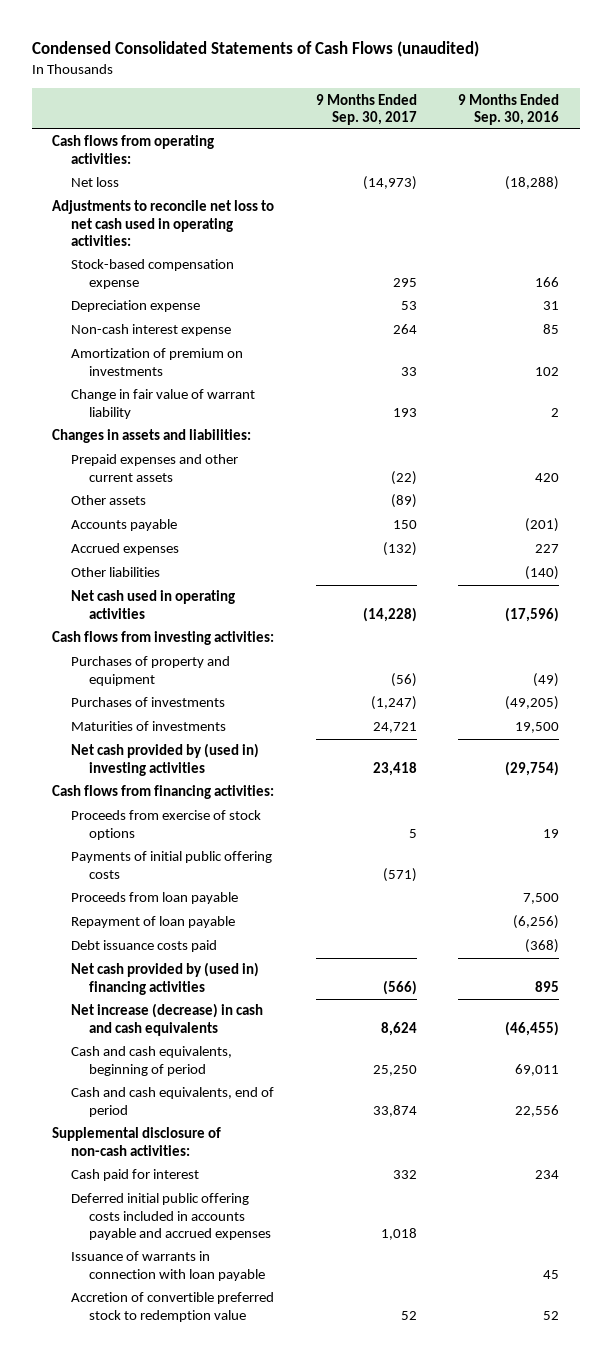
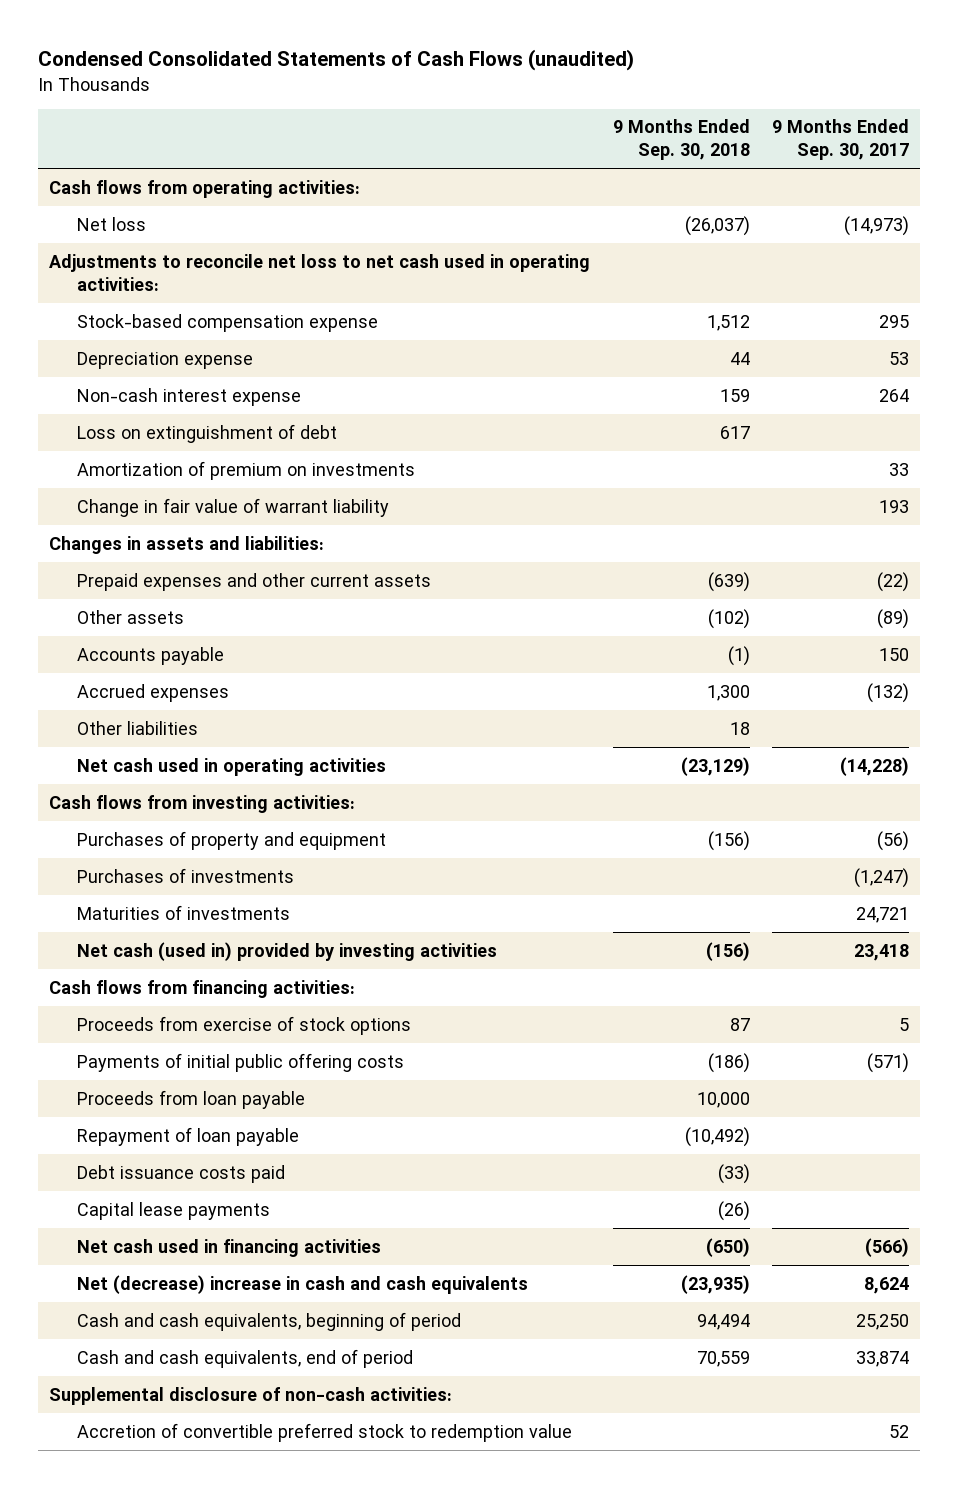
[458,93,560,125] 9 Months Ended Sep. 30, 2016 -> none
none -> [612,119,750,161] 9 Months Ended Sep. 30, 2018
none -> [76,423,337,443] Loss on extinguishment of debt
[70,743,259,776] Net cash provided by (used in) investing activities -> [76,941,497,961] Net cash (used in) provided by investing activities
none -> [76,1201,270,1220] Capital lease payments
[70,962,259,995] Net cash provided by (used in) financing activities -> [76,1238,381,1257] Net cash used in financing activities
[70,1003,263,1036] Net increase (decrease) in cash and cash equivalents -> [76,1274,528,1294] Net (decrease) increase in cash and cash equivalents
[70,1169,199,1182] Cash paid for interest -> none
[70,1193,271,1240] Deferred initial public offering costs included in accounts payable and accrued expenses -> none
[70,1251,265,1281] Issuance of warrants in connection with loan payable -> none

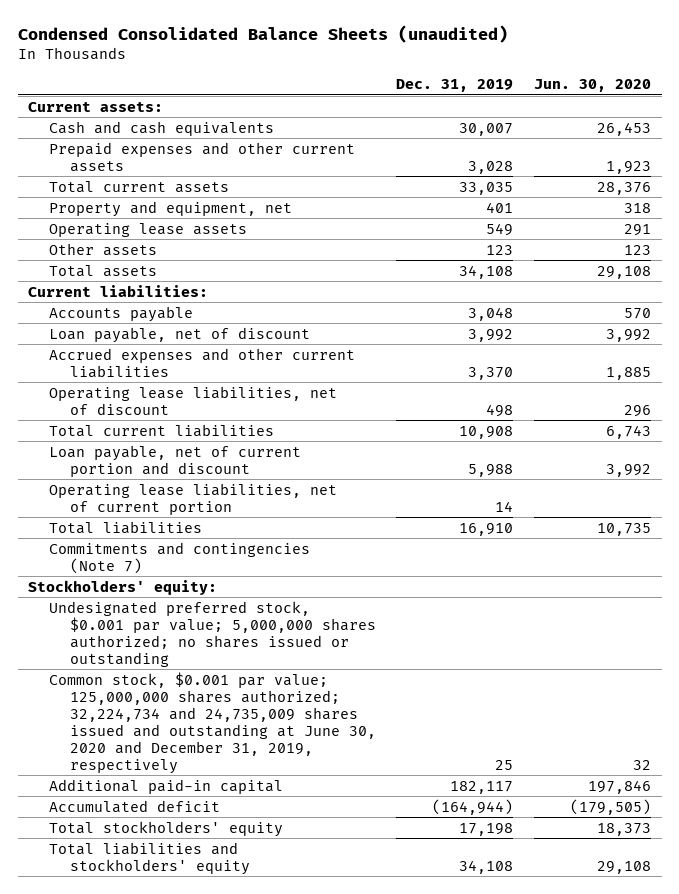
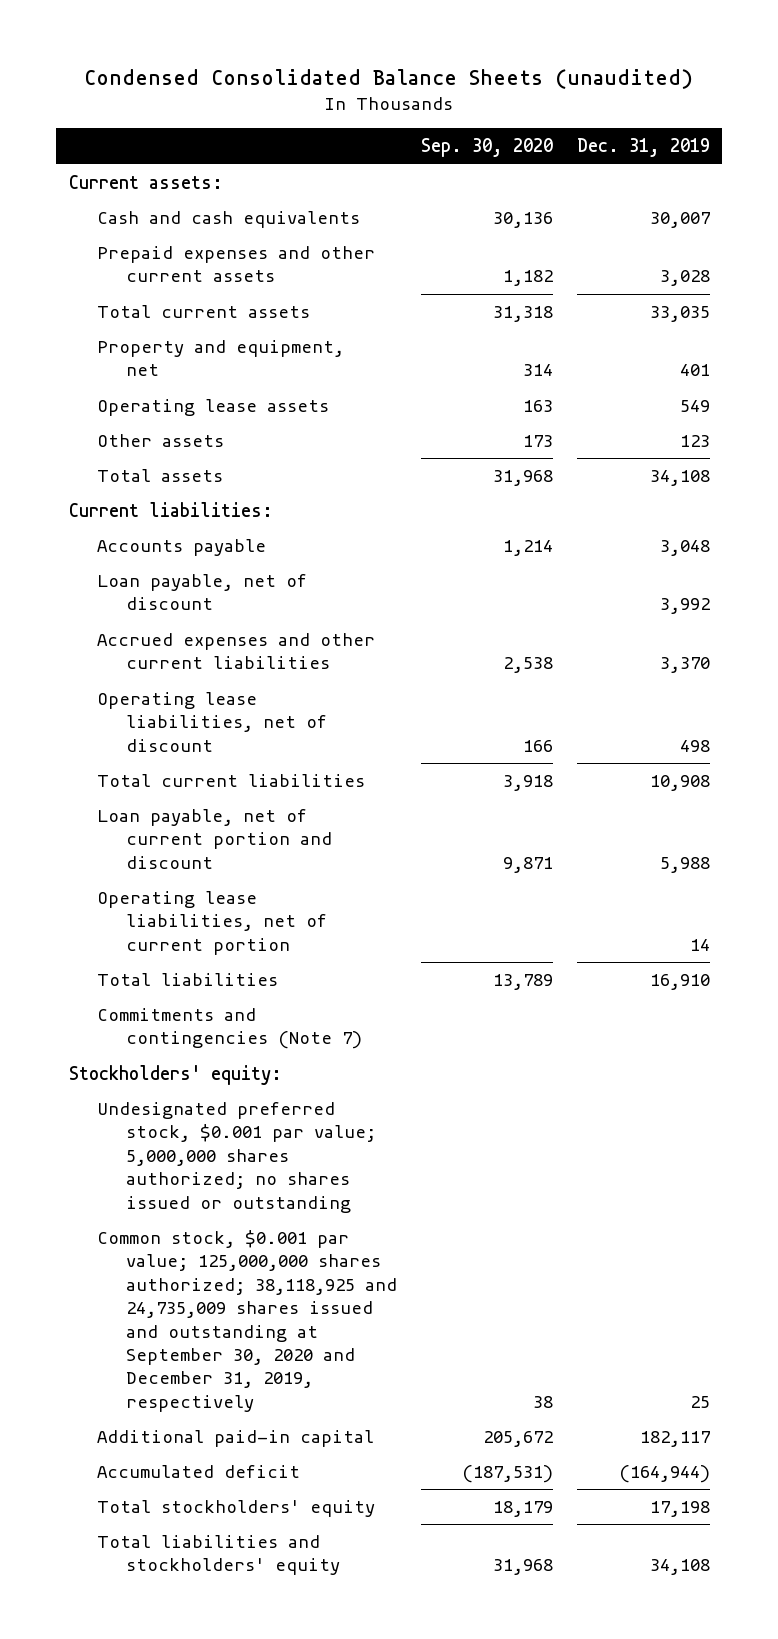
[534,79,652,93] Jun. 30, 2020 -> none
none -> [420,138,553,158] Sep. 30, 2020
[48,671,376,774] Common stock, $0.001 par value; 125,000,000 shares authorized; 32,224,734 and 24,735,009 shares issued and outstanding at June 30, 2020 and December 31, 2019, respectively -> [97,1229,397,1412] Common stock, $0.001 par value; 125,000,000 shares authorized; 38,118,925 and 24,735,009 shares issued and outstanding at September 30, 2020 and December 31, 2019, respectively

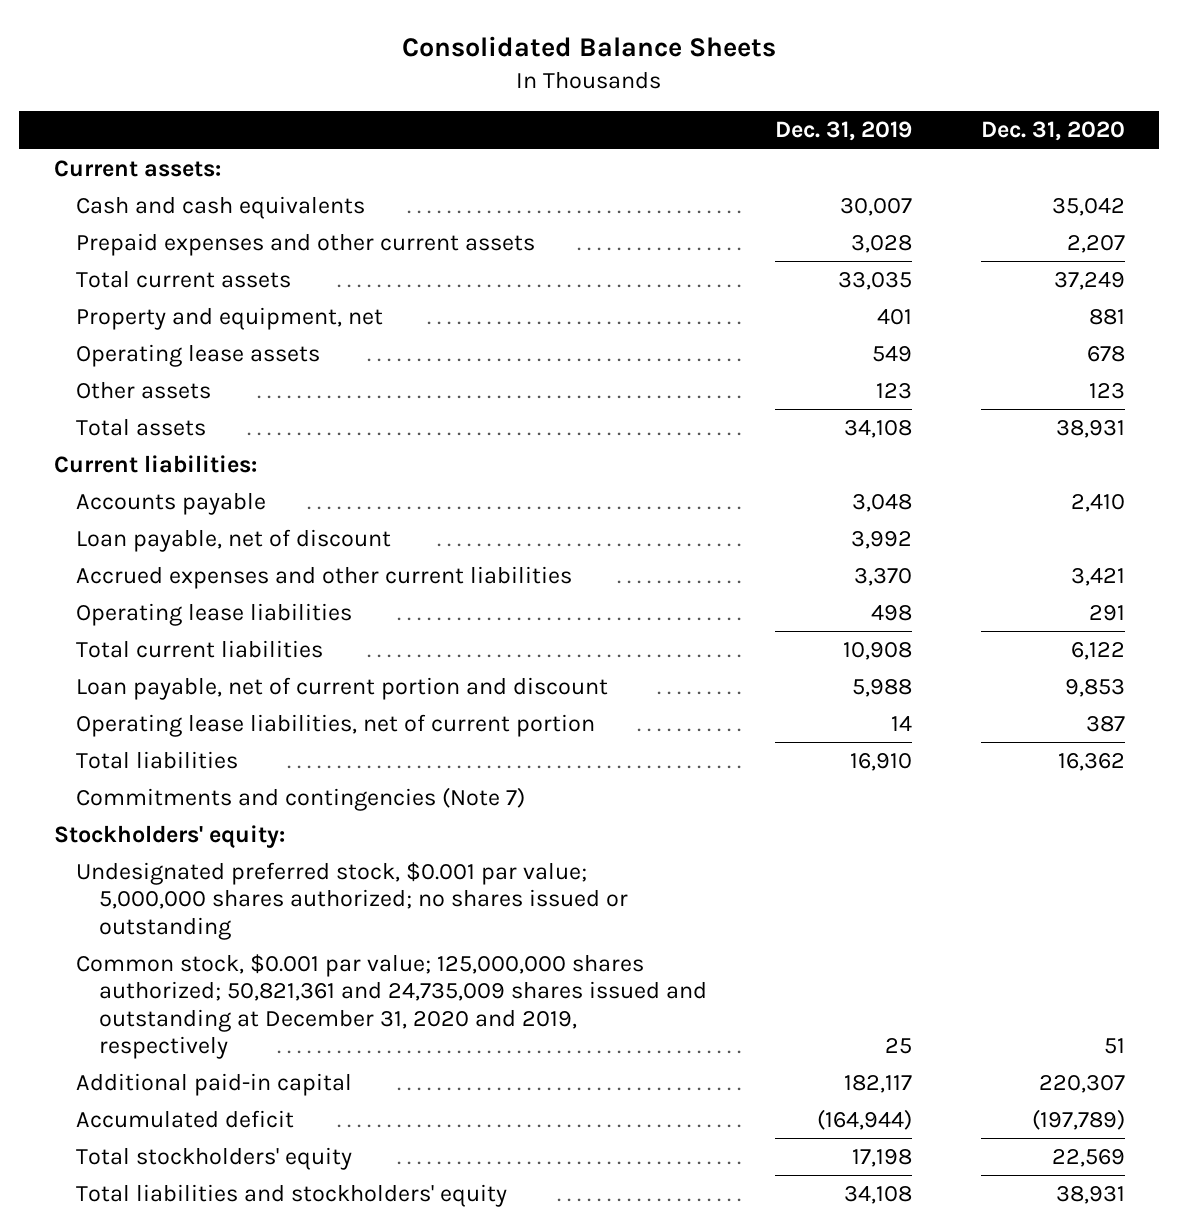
[84,69,694,90] Condensed Consolidated Balance Sheets (unaudited) -> [402,36,777,58] Consolidated Balance Sheets
[420,138,553,158] Sep. 30, 2020 -> none
none -> [980,121,1125,142] Dec. 31, 2020
[97,691,327,752] Operating lease liabilities, net of discount -> [76,602,353,626] Operating lease liabilities
[97,1229,397,1412] Common stock, $0.001 par value; 125,000,000 shares authorized; 38,118,925 and 24,735,009 shares issued and outstanding at September 30, 2020 and December 31, 2019, respectively -> [76,953,707,1060] Common stock, $0.001 par value; 125,000,000 shares authorized; 50,821,361 and 24,735,009 shares issued and outstanding at December 31, 2020 and 2019, respectively

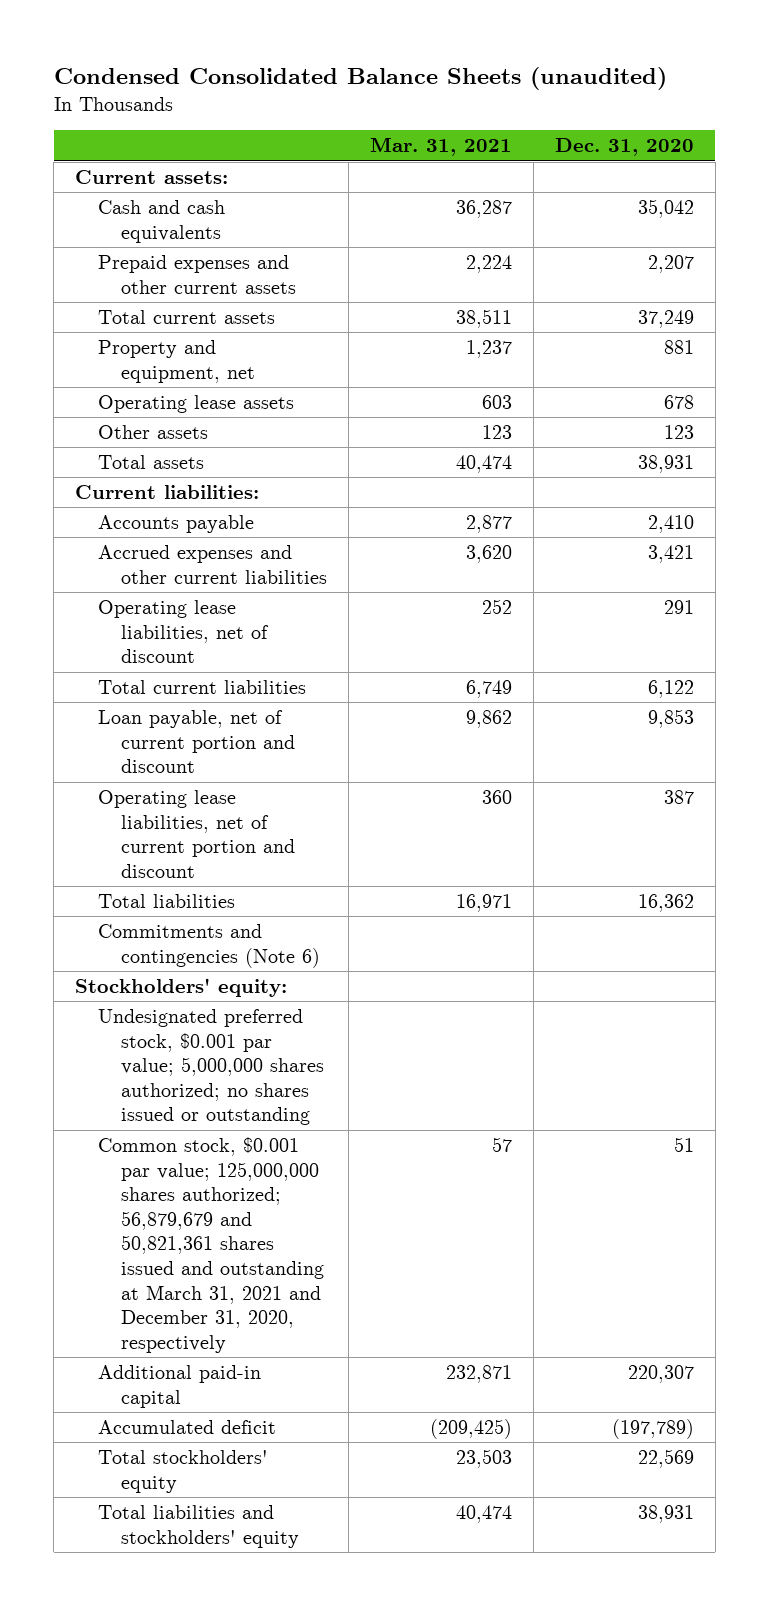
[402,36,777,58] Consolidated Balance Sheets -> [53,67,667,91] Condensed Consolidated Balance Sheets (unaudited)
[775,121,913,142] Dec. 31, 2019 -> none
none -> [369,137,512,157] Mar. 31, 2021
[76,528,392,552] Loan payable, net of discount -> none
[76,602,353,626] Operating lease liabilities -> [98,599,269,664] Operating lease liabilities, net of discount
[76,713,596,737] Operating lease liabilities, net of current portion -> [98,789,295,878] Operating lease liabilities, net of current portion and discount
[76,786,526,811] Commitments and contingencies (Note 7) -> [98,923,320,968] Commitments and contingencies (Note 6)
[76,953,707,1060] Common stock, $0.001 par value; 125,000,000 shares authorized; 50,821,361 and 24,735,009 shares issued and outstanding at December 31, 2020 and 2019, respectively -> [98,1136,324,1353] Common stock, $0.001 par value; 125,000,000 shares authorized; 56,879,679 and 50,821,361 shares issued and outstanding at March 31, 2021 and December 31, 2020, respectively

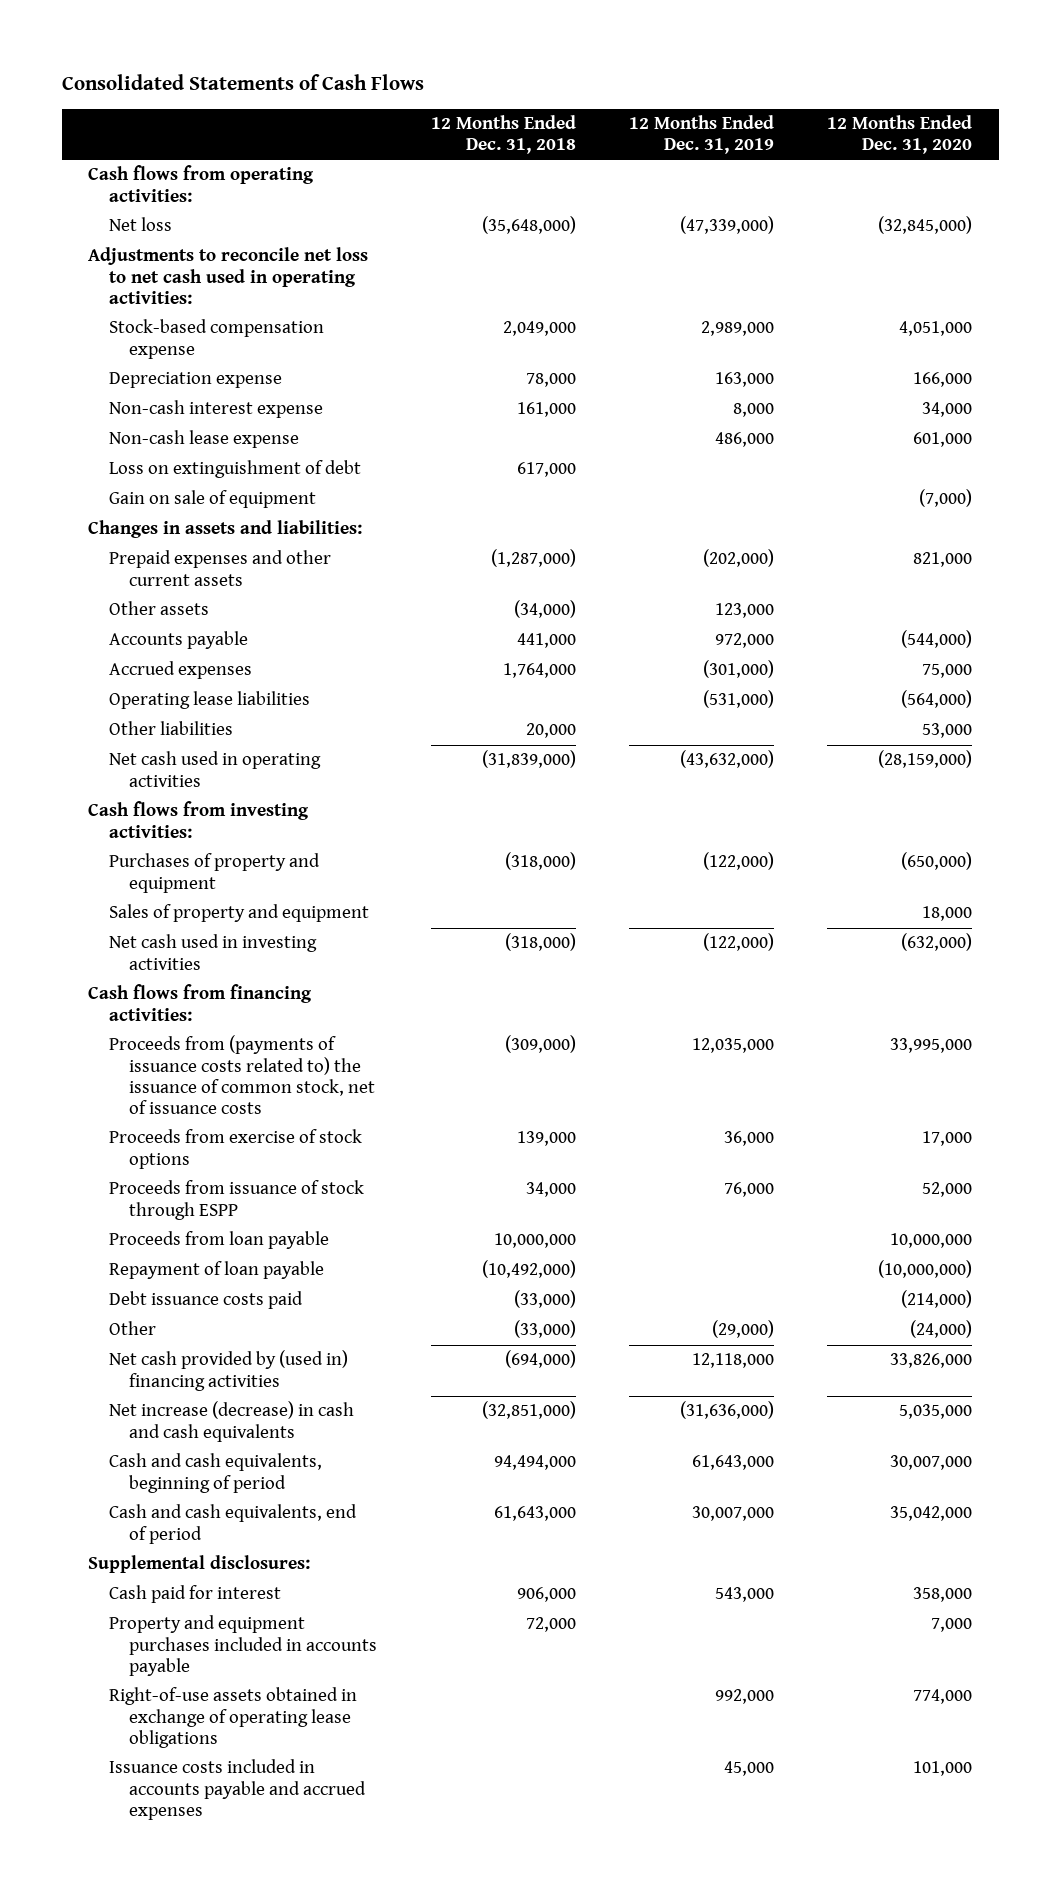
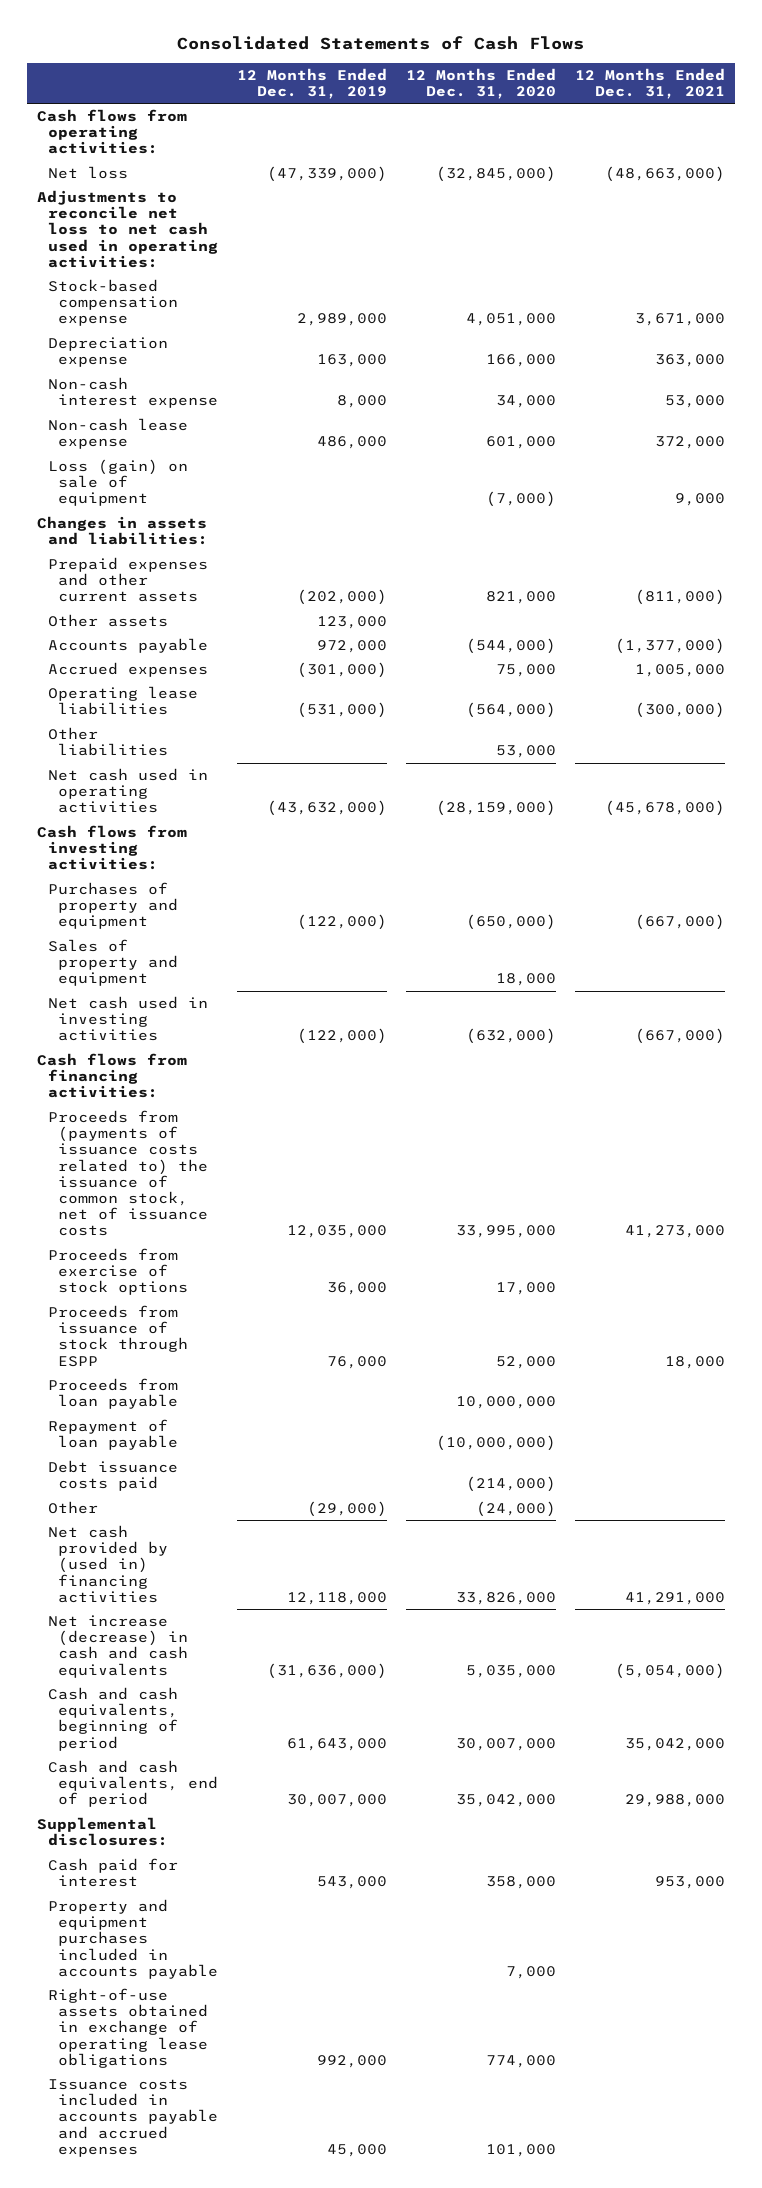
[430,114,576,155] 12 Months Ended Dec. 31, 2018 -> none
none -> [575,67,726,100] 12 Months Ended Dec. 31, 2021
[108,460,361,479] Loss on extinguishment of debt -> none
[108,490,316,509] Gain on sale of equipment -> [47,459,188,507] Loss (gain) on sale of equipment

